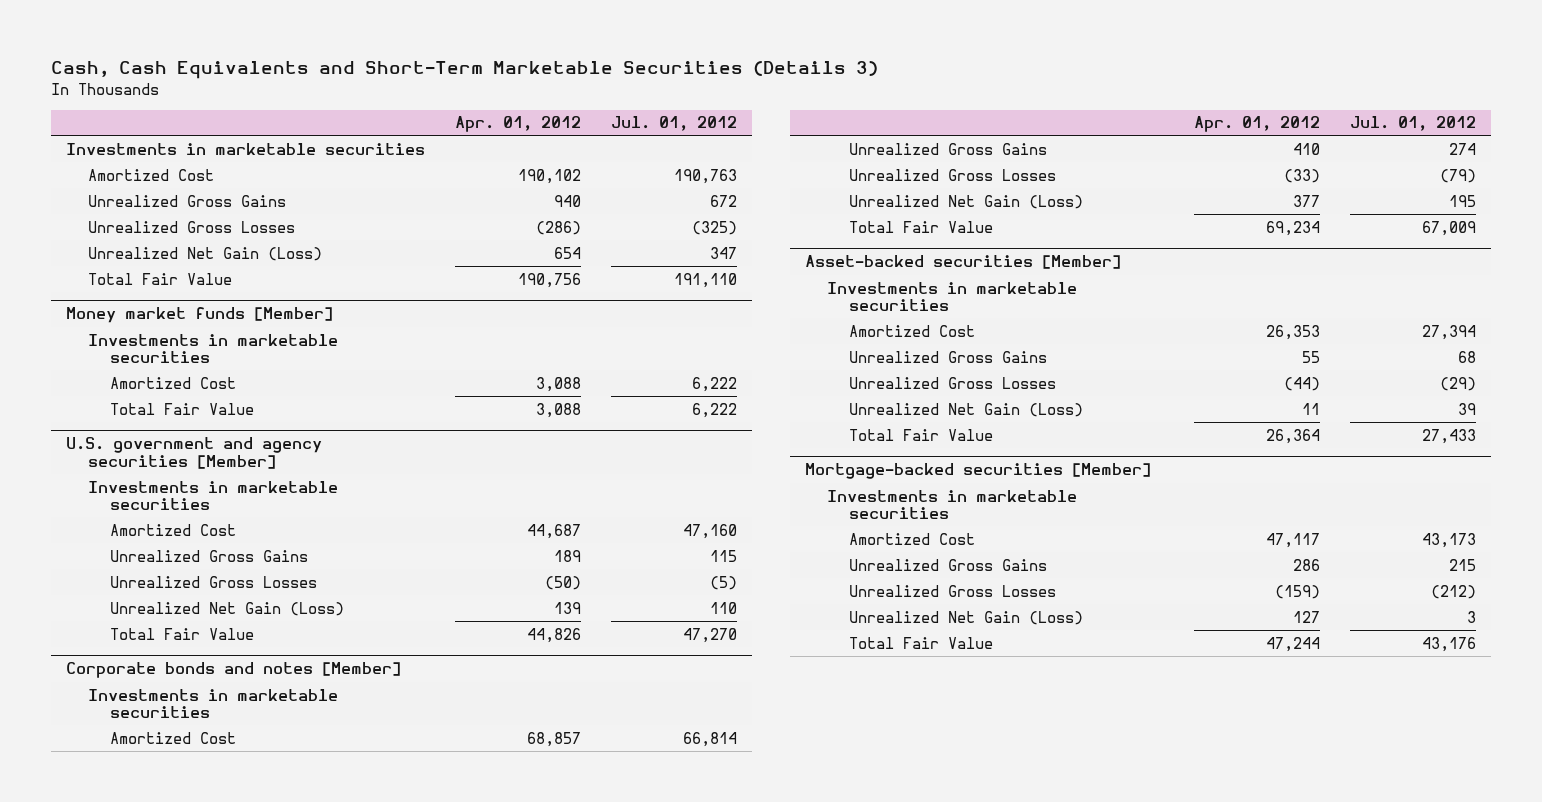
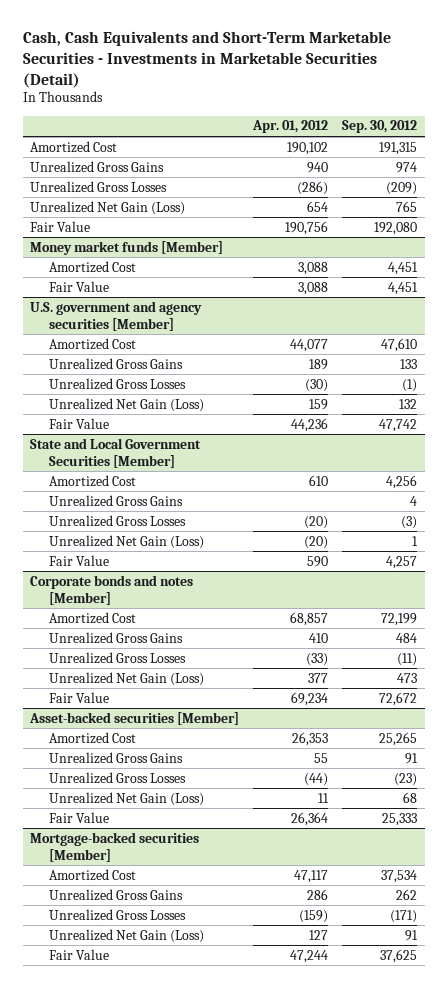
[51,61,879,80] Cash, Cash Equivalents and Short-Term Marketable Securities (Details 3) -> [22,31,391,88] Cash, Cash Equivalents and Short-Term Marketable Securities - Investments in Marketable Securities (Detail)
[611,116,738,132] Jul. 01, 2012 -> none
none -> [342,120,418,134] Sep. 30, 2012
[66,142,426,155] Investments in marketable securities -> none
[88,272,233,285] Total Fair Value -> [29,220,90,232] Fair Value
[88,333,339,364] Investments in marketable securities -> none
[110,402,255,415] Total Fair Value -> [49,280,110,292] Fair Value
[88,480,339,511] Investments in marketable securities -> none
[527,523,582,539] 44,687 -> [290,338,329,352] 44,077
[545,575,582,590] (50) -> [305,378,329,392] (30)
[554,601,582,614] 139 -> [309,398,329,410] 159
[110,627,255,640] Total Fair Value -> [49,417,110,429] Fair Value
[527,627,582,643] 44,826 -> [291,417,329,432] 44,236
none -> [29,437,201,468] State and Local Government Securities [Member]
none -> [49,474,137,487] Amortized Cost
none -> [49,494,184,507] Unrealized Gross Gains
none -> [49,514,187,527] Unrealized Gross Losses
none -> [49,534,205,549] Unrealized Net Gain (Loss)
none -> [49,554,110,566] Fair Value
[88,688,339,719] Investments in marketable securities -> none
[848,220,993,233] Total Fair Value -> [49,691,110,703] Fair Value
[826,281,1077,312] Investments in marketable securities -> none
[848,428,993,441] Total Fair Value -> [49,811,110,823] Fair Value
[826,489,1077,520] Investments in marketable securities -> none
[848,636,993,649] Total Fair Value -> [49,948,110,960] Fair Value

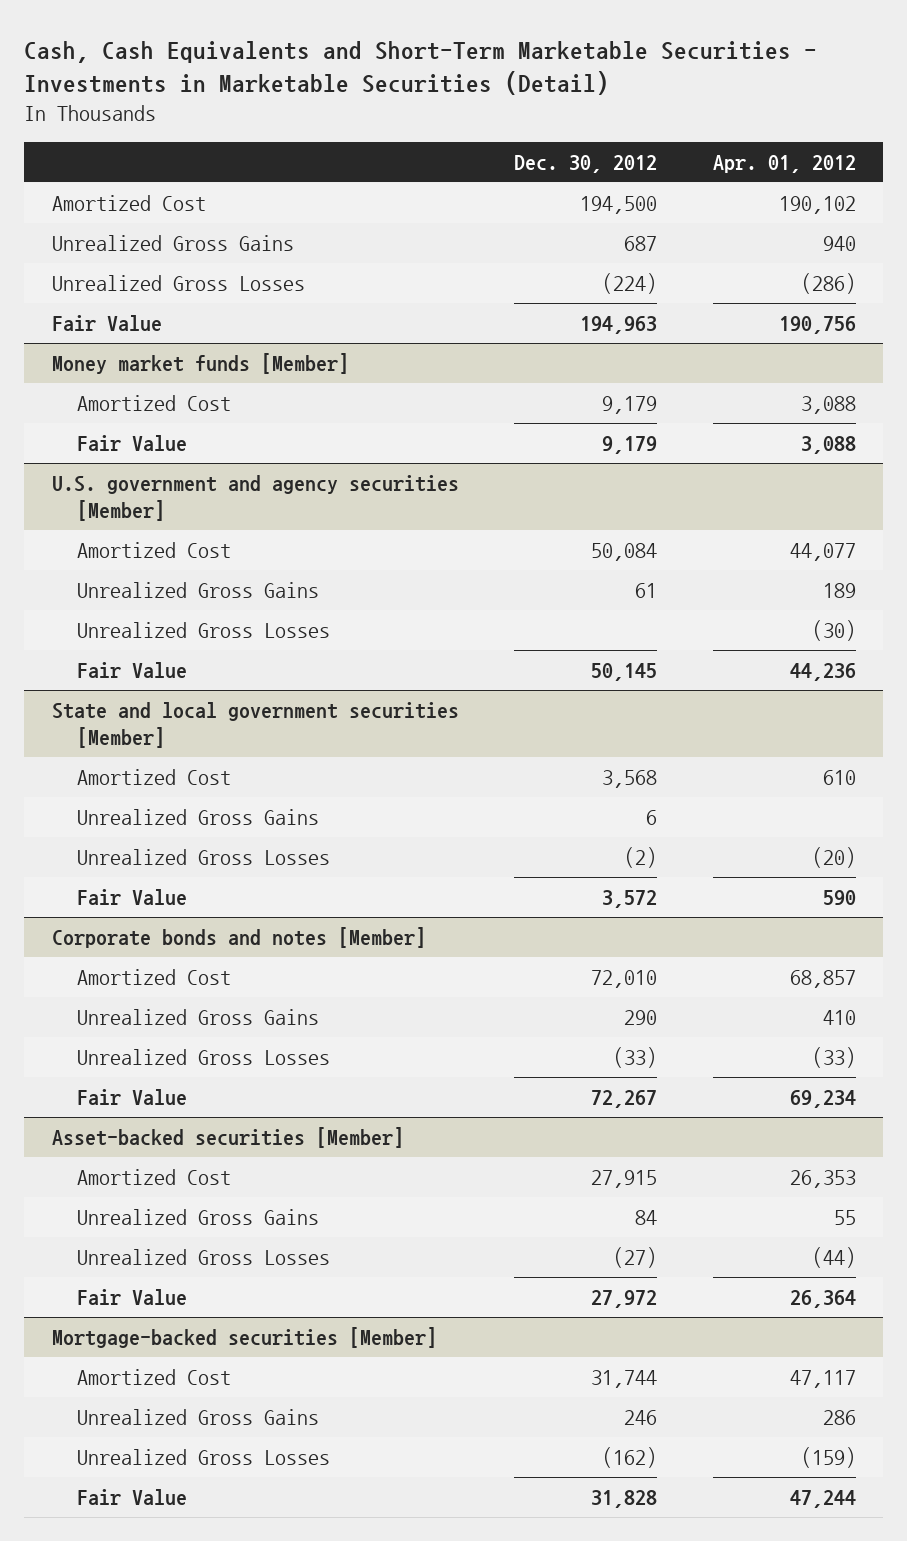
[342,120,418,134] Sep. 30, 2012 -> none
none -> [514,154,658,173] Dec. 30, 2012
[29,200,185,215] Unrealized Net Gain (Loss) -> none
[49,397,205,412] Unrealized Net Gain (Loss) -> none
[29,437,201,468] State and Local Government Securities [Member] -> [51,701,459,748] State and local government securities [Member]
[49,534,205,549] Unrealized Net Gain (Loss) -> none
[49,671,205,686] Unrealized Net Gain (Loss) -> none
[49,791,205,806] Unrealized Net Gain (Loss) -> none
[49,928,205,943] Unrealized Net Gain (Loss) -> none

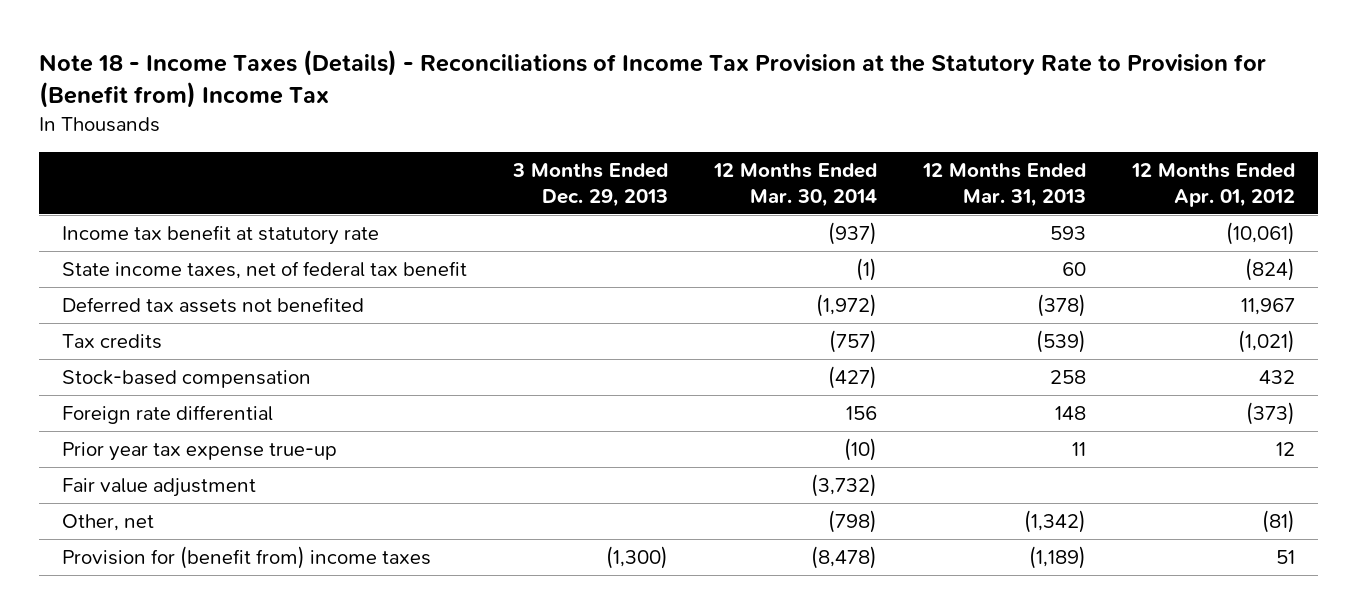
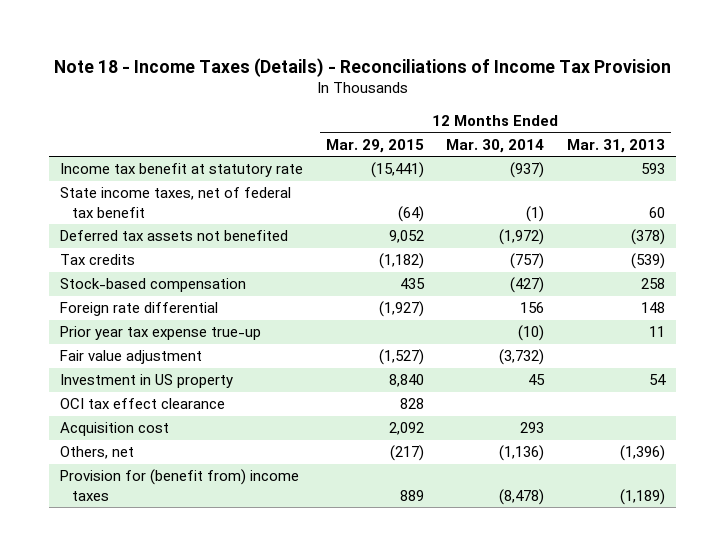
[39,50,1267,109] Note 18 - Income Taxes (Details) - Reconciliations of Income Tax Provision at the Statutory Rate to Provision for (Benefit from) Income Tax -> [53,57,671,77] Note 18 - Income Taxes (Details) - Reconciliations of Income Tax Provision
[512,162,669,207] 3 Months Ended Dec. 29, 2013 -> none
[1131,162,1296,207] 12 Months Ended Apr. 01, 2012 -> none
none -> [325,138,424,153] Mar. 29, 2015
none -> [60,374,234,389] Investment in US property
none -> [60,398,226,410] OCI tax effect clearance
none -> [60,422,170,437] Acquisition cost
[62,513,155,531] Other, net -> [60,446,135,460] Others, net
[828,509,878,533] (798) -> [499,445,545,462] (1,136)
[1024,509,1087,533] (1,342) -> [620,445,666,462] (1,396)

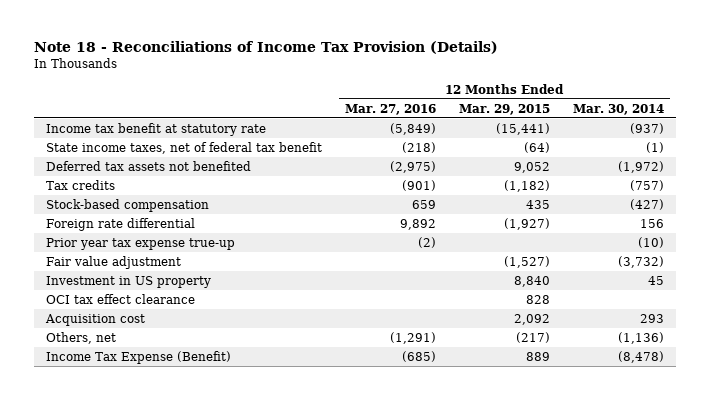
[53,57,671,77] Note 18 - Income Taxes (Details) - Reconciliations of Income Tax Provision -> [34,41,499,55] Note 18 - Reconciliations of Income Tax Provision (Details)
[567,138,666,153] Mar. 31, 2013 -> none
none -> [344,103,436,115] Mar. 27, 2016
[60,469,300,501] Provision for (benefit from) income taxes -> [45,350,231,364] Income Tax Expense (Benefit)

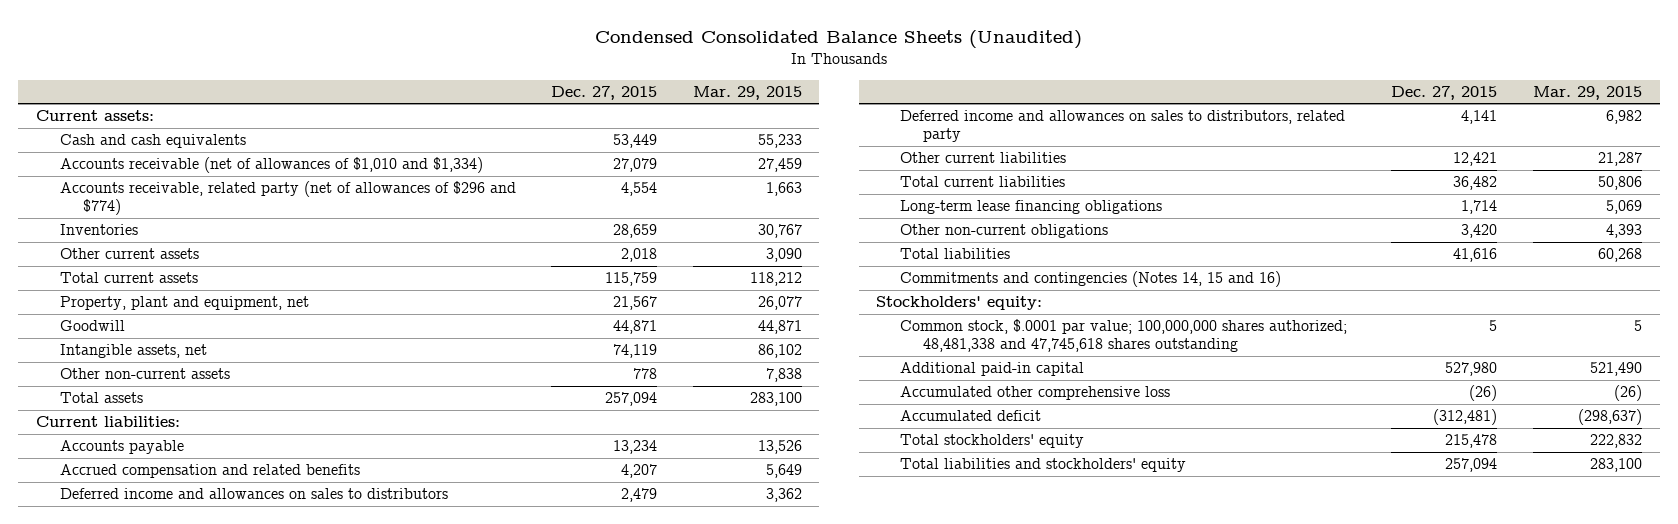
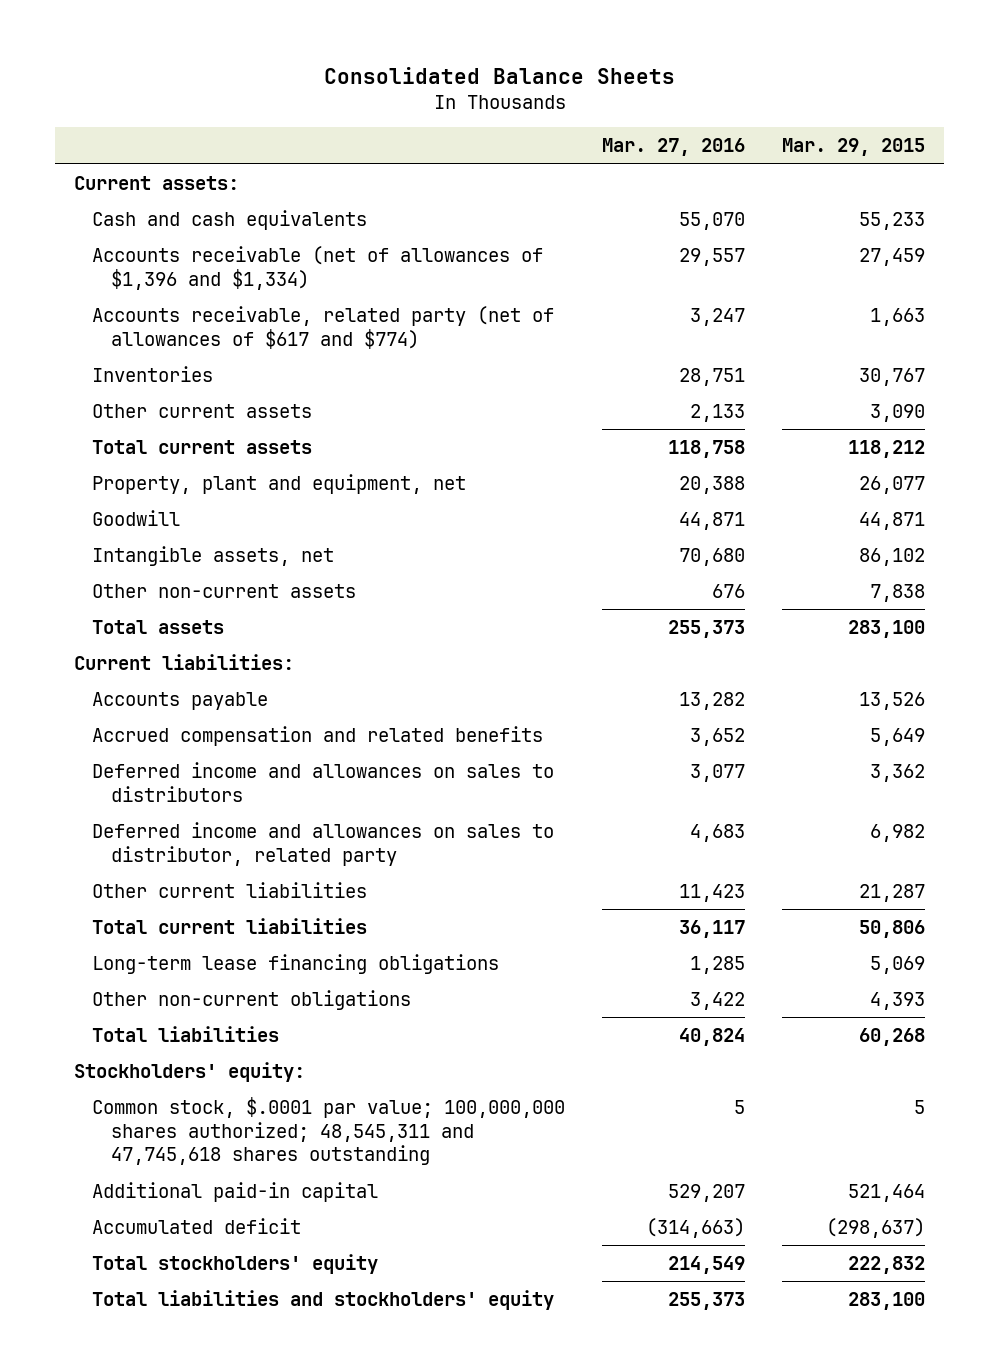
[595,29,1083,49] Condensed Consolidated Balance Sheets (Unaudited) -> [323,67,675,85] Consolidated Balance Sheets
[551,85,658,100] Dec. 27, 2015 -> none
none -> [602,138,746,157] Mar. 27, 2016
[59,157,483,174] Accounts receivable (net of allowances of $1,010 and $1,334) -> [92,245,544,290] Accounts receivable (net of allowances of $1,396 and $1,334)
[59,181,516,216] Accounts receivable, related party (net of allowances of $296 and $774) -> [92,305,555,349] Accounts receivable, related party (net of allowances of $617 and $774)
[899,110,1345,143] Deferred income and allowances on sales to distributors, related party -> [92,821,555,866] Deferred income and allowances on sales to distributor, related party
[899,271,1281,288] Commitments and contingencies (Notes 14, 15 and 16) -> none
[899,386,1170,401] Accumulated other comprehensive loss -> none
[899,319,1347,353] Common stock, $.0001 par value; 100,000,000 shares authorized; 48,481,338 and 47,745,618 shares outstanding -> [92,1096,566,1166] Common stock, $.0001 par value; 100,000,000 shares authorized; 48,545,311 and 47,745,618 shares outstanding
[1589,362,1642,377] 521,490 -> [848,1183,926,1202] 521,464

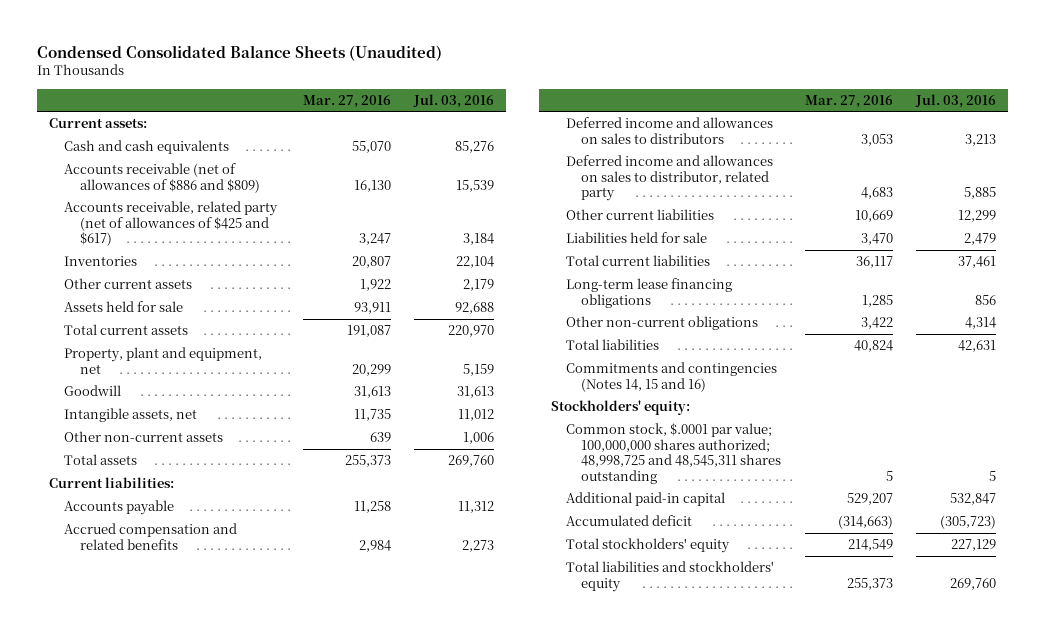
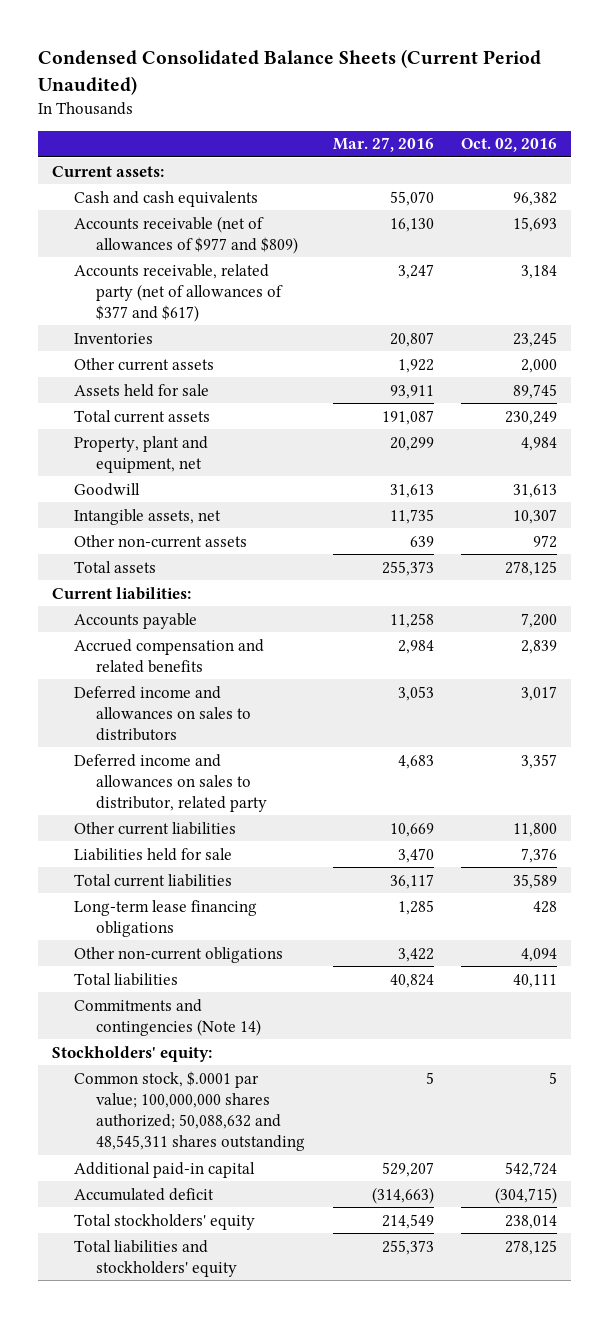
[37,44,443,61] Condensed Consolidated Balance Sheets (Unaudited) -> [38,49,542,95] Condensed Consolidated Balance Sheets (Current Period Unaudited)
[413,93,495,108] Jul. 03, 2016 -> none
none -> [461,138,558,153] Oct. 02, 2016
[64,163,260,193] Accounts receivable (net of allowances of $886 and $809) -> [74,215,299,254] Accounts receivable (net of allowances of $977 and $809)
[64,201,279,247] Accounts receivable, related party (net of allowances of $425 and $617) -> [74,263,284,322] Accounts receivable, related party (net of allowances of $377 and $617)
[565,362,777,392] Commitments and contingencies (Notes 14, 15 and 16) -> [74,998,262,1036] Commitments and contingencies (Note 14)
[565,423,782,484] Common stock, $.0001 par value; 100,000,000 shares authorized; 48,998,725 and 48,545,311 shares outstanding -> [74,1070,306,1151] Common stock, $.0001 par value; 100,000,000 shares authorized; 50,088,632 and 48,545,311 shares outstanding

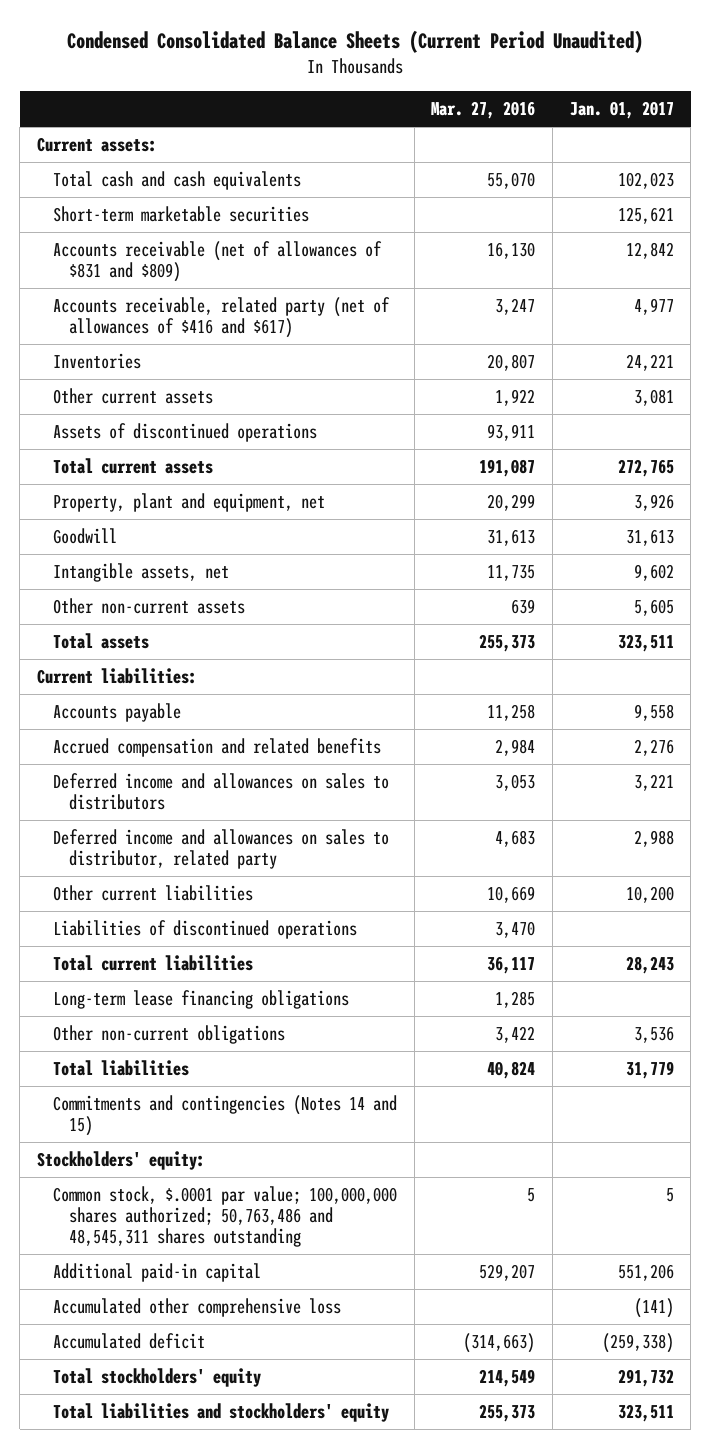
[461,138,558,153] Oct. 02, 2016 -> none
none -> [569,101,674,120] Jan. 01, 2017
[74,190,259,207] Cash and cash equivalents -> [52,170,301,190] Total cash and cash equivalents
none -> [52,205,309,222] Short-term marketable securities
[74,215,299,254] Accounts receivable (net of allowances of $977 and $809) -> [52,240,382,283] Accounts receivable (net of allowances of $831 and $809)
[74,263,284,322] Accounts receivable, related party (net of allowances of $377 and $617) -> [52,296,390,339] Accounts receivable, related party (net of allowances of $416 and $617)
[74,383,210,397] Assets held for sale -> [52,422,317,442] Assets of discontinued operations
[74,847,233,861] Liabilities held for sale -> [52,919,357,939] Liabilities of discontinued operations
[74,998,262,1036] Commitments and contingencies (Note 14) -> [52,1094,397,1137] Commitments and contingencies (Notes 14 and 15)
[74,1070,306,1151] Common stock, $.0001 par value; 100,000,000 shares authorized; 50,088,632 and 48,545,311 shares outstanding -> [52,1185,397,1248] Common stock, $.0001 par value; 100,000,000 shares authorized; 50,763,486 and 48,545,311 shares outstanding
none -> [52,1297,341,1317] Accumulated other comprehensive loss

